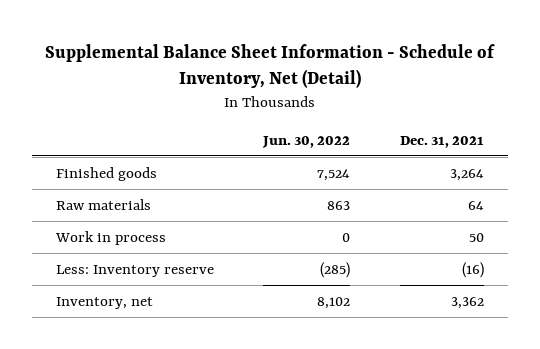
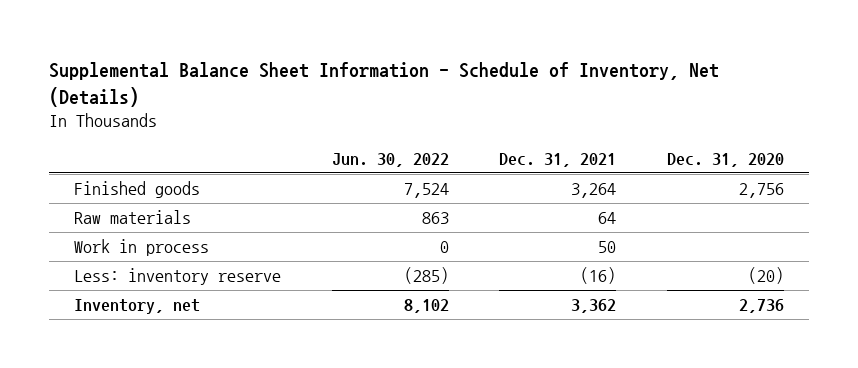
[44,43,495,89] Supplemental Balance Sheet Information - Schedule of Inventory, Net (Detail) -> [48,61,719,107] Supplemental Balance Sheet Information - Schedule of Inventory, Net (Details)
none -> [666,152,784,167] Dec. 31, 2020
[56,264,215,277] Less: Inventory reserve -> [74,268,282,286] Less: inventory reserve

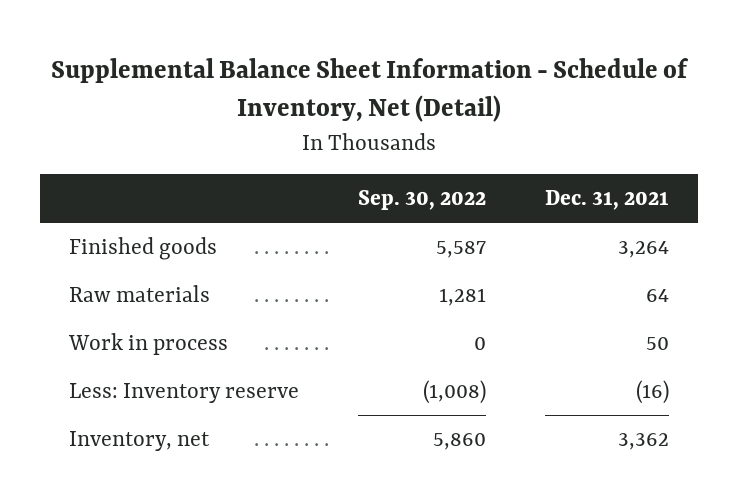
[48,61,719,107] Supplemental Balance Sheet Information - Schedule of Inventory, Net (Details) -> [50,58,689,123] Supplemental Balance Sheet Information - Schedule of Inventory, Net (Detail)
[331,152,449,167] Jun. 30, 2022 -> none
[666,152,784,167] Dec. 31, 2020 -> none
none -> [357,190,486,211] Sep. 30, 2022
[74,268,282,286] Less: inventory reserve -> [69,383,300,404] Less: Inventory reserve

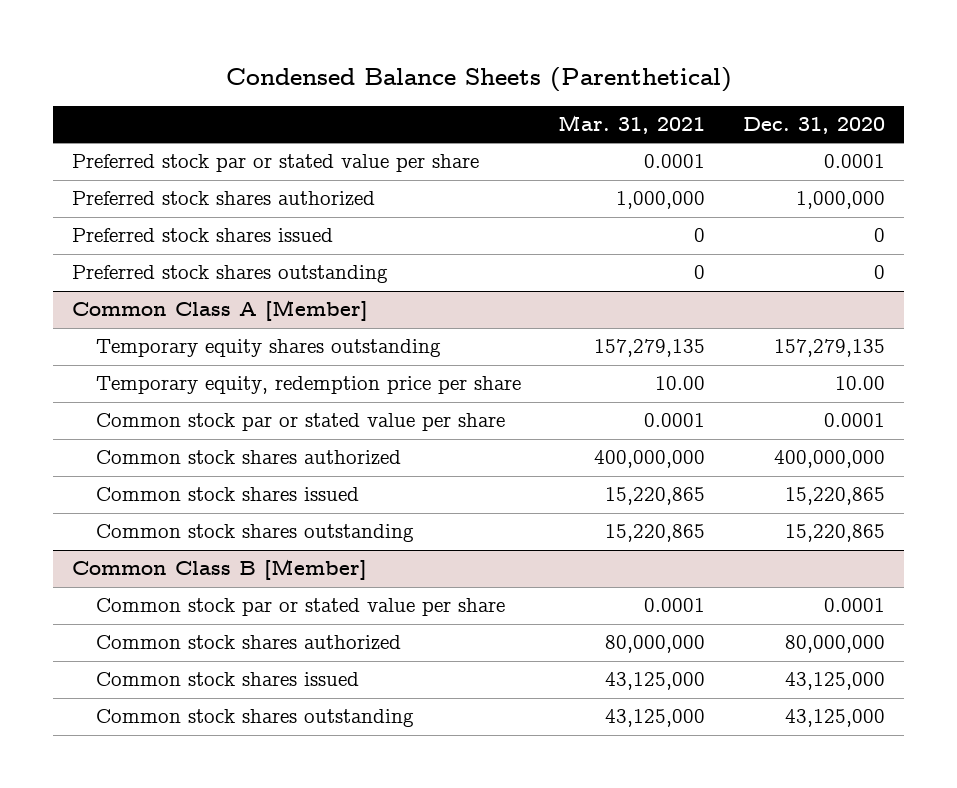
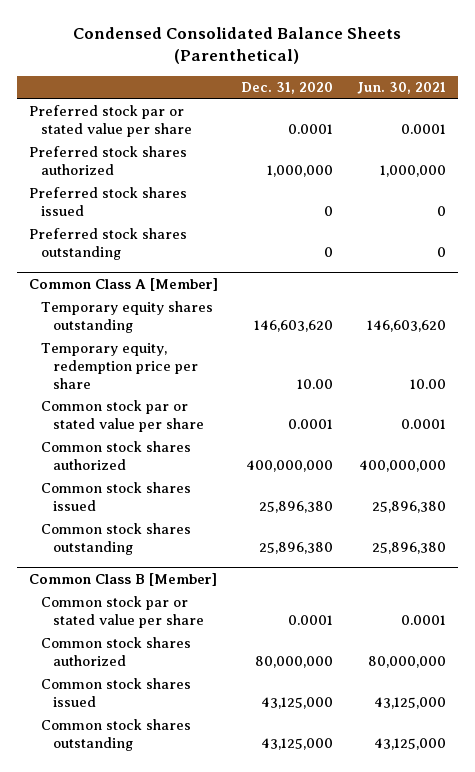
[225,67,732,93] Condensed Balance Sheets (Parenthetical) -> [73,27,402,65] Condensed Consolidated Balance Sheets (Parenthetical)
[558,115,706,135] Mar. 31, 2021 -> none
none -> [357,82,447,95] Jun. 30, 2021
[774,339,886,358] 157,279,135 -> [254,320,334,333] 146,603,620
[785,487,886,506] 15,220,865 -> [259,501,334,514] 25,896,380
[785,524,886,543] 15,220,865 -> [259,542,334,555] 25,896,380

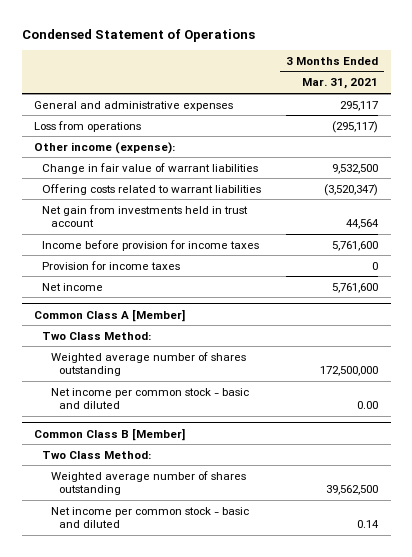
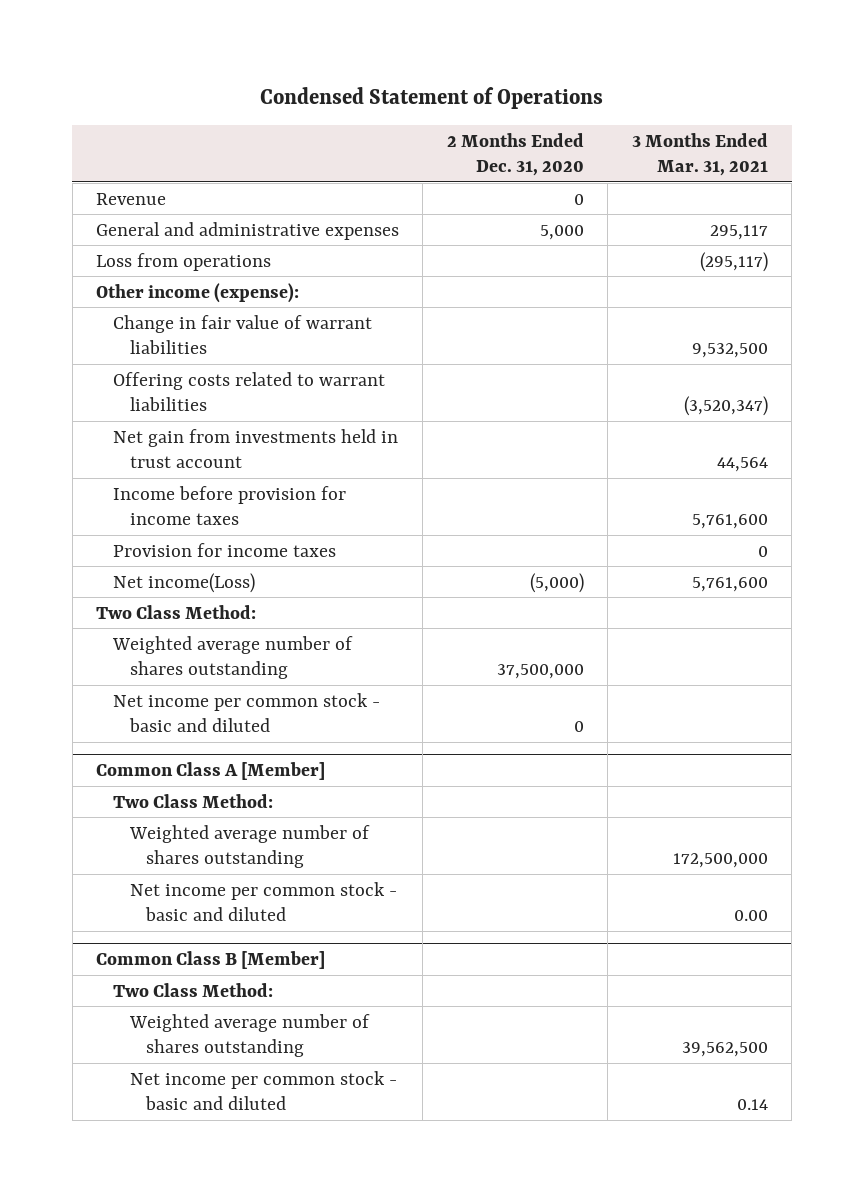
none -> [446,132,584,176] 2 Months Ended Dec. 31, 2020
none -> [96,192,167,205] Revenue
[42,282,104,291] Net income -> [112,572,255,593] Net income(Loss)
none -> [96,604,257,619] Two Class Method:
none -> [111,635,353,679] Weighted average number of shares outstanding
none -> [112,692,380,732] Net income per common stock - basic and diluted

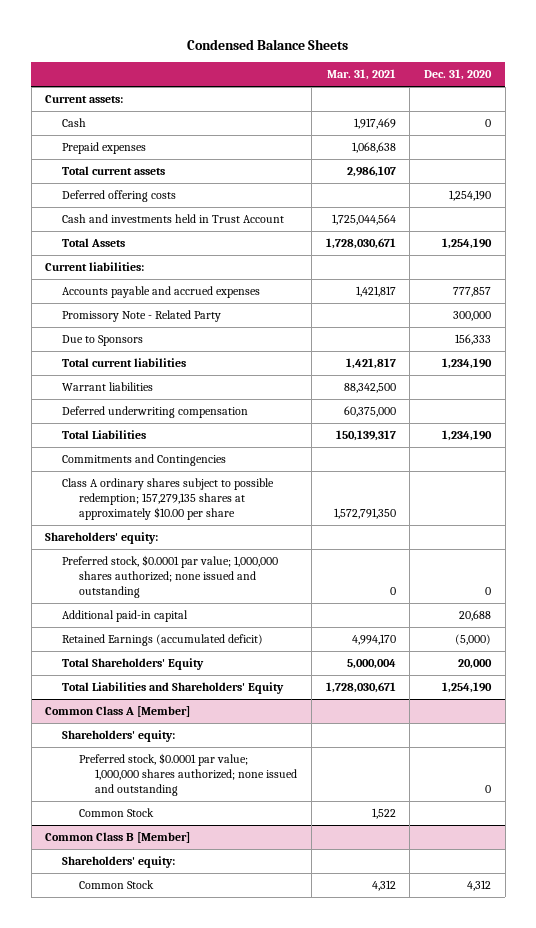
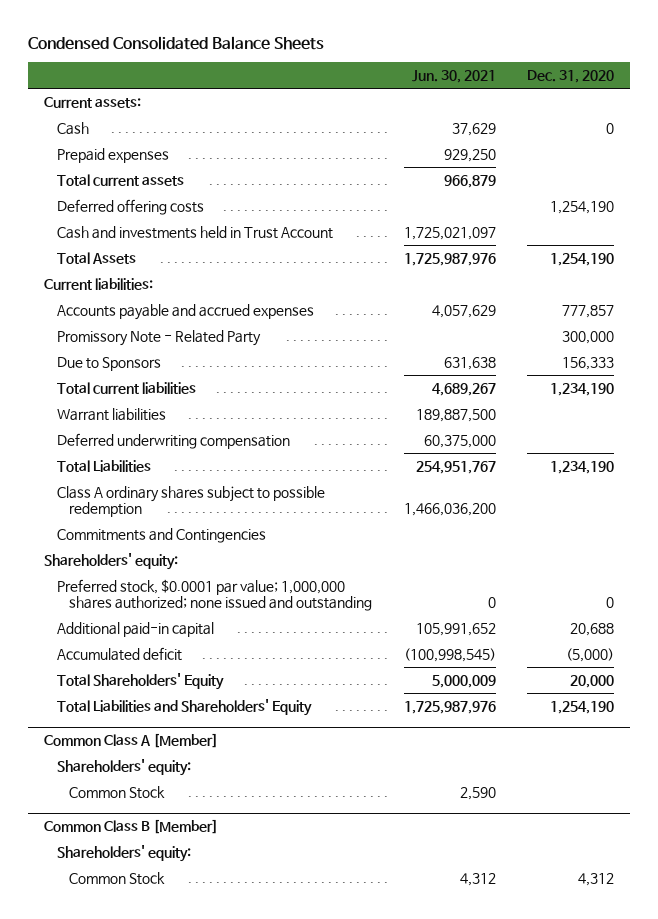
[187,38,349,50] Condensed Balance Sheets -> [28,36,325,51] Condensed Consolidated Balance Sheets
[326,69,396,81] Mar. 31, 2021 -> none
none -> [411,70,496,84] Jun. 30, 2021
none -> [56,485,325,517] Class A ordinary shares subject to possible redemption
[62,478,275,521] Class A ordinary shares subject to possible redemption; 157,279,135 shares at approximately $10.00 per share -> none
[62,634,264,647] Retained Earnings (accumulated deficit) -> [56,646,182,661] Accumulated deficit
[78,753,298,797] Preferred stock, $0.0001 par value; 1,000,000 shares authorized; none issued and outstanding -> none

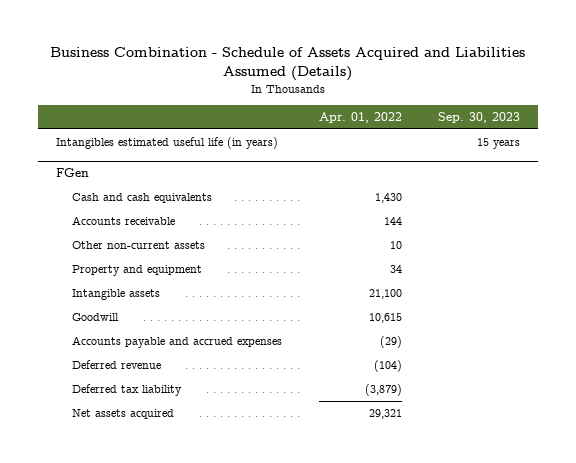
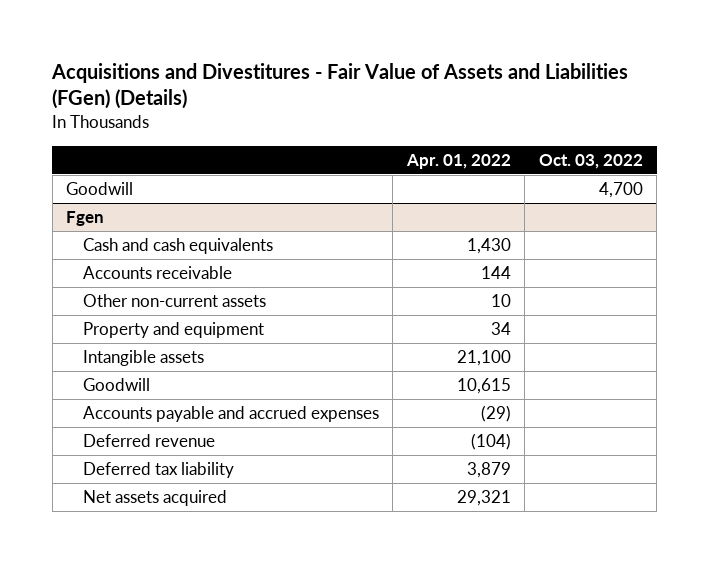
[50,47,526,82] Business Combination - Schedule of Assets Acquired and Liabilities Assumed (Details) -> [51,62,629,110] Acquisitions and Divestitures - Fair Value of Assets and Liabilities (FGen) (Details)
[437,111,520,123] Sep. 30, 2023 -> none
none -> [538,153,643,169] Oct. 03, 2022
[56,137,279,150] Intangibles estimated useful life (in years) -> none
none -> [65,182,133,196] Goodwill
[56,168,90,178] FGen -> [65,211,104,227] Fgen
[364,384,402,397] (3,879) -> [466,462,511,479] 3,879

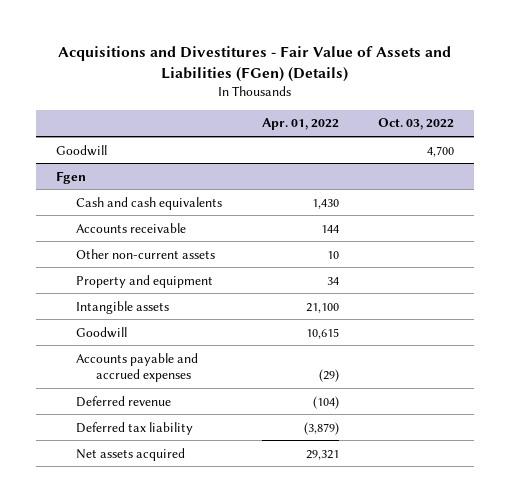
[466,462,511,479] 3,879 -> [303,421,339,435] (3,879)

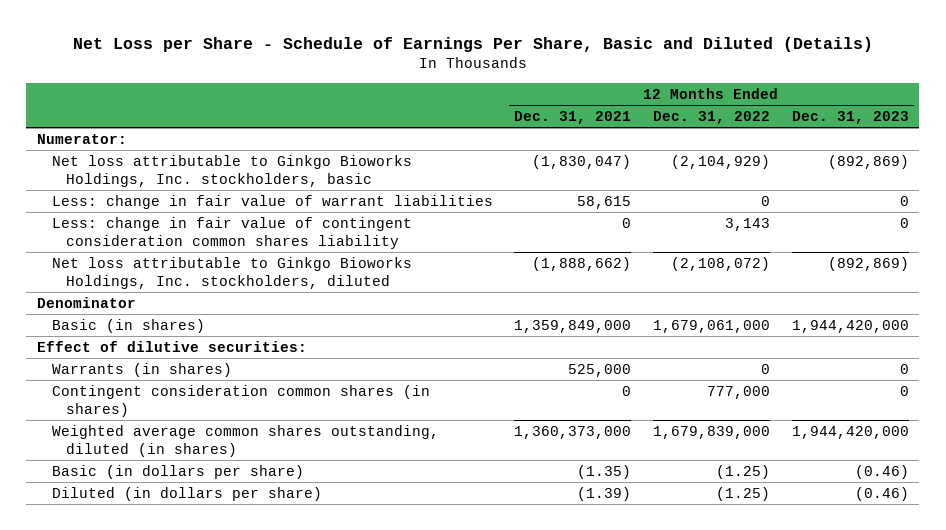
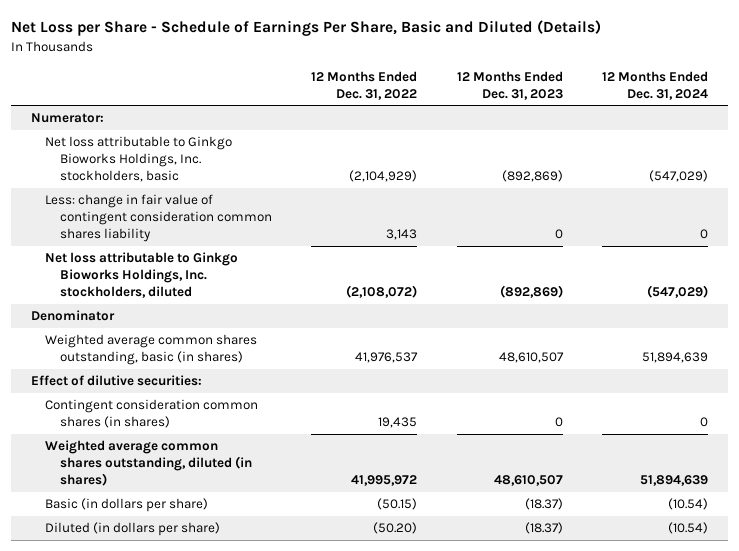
[514,110,632,124] Dec. 31, 2021 -> none
none -> [602,70,709,100] 12 Months Ended Dec. 31, 2024
[51,194,493,209] Less: change in fair value of warrant liabilities -> none
[51,318,205,333] Basic (in shares) -> [45,334,258,366] Weighted average common shares outstanding, basic (in shares)
[652,319,770,333] 1,679,061,000 -> [355,352,419,364] 41,976,537
[791,319,909,333] 1,944,420,000 -> [498,352,564,364] 48,610,507
[51,362,232,377] Warrants (in shares) -> none
[706,385,770,399] 777,000 -> [378,417,418,429] 19,435
[652,425,770,439] 1,679,839,000 -> [351,475,418,487] 41,995,972
[791,425,909,439] 1,944,420,000 -> [493,475,563,487] 48,610,507
[715,464,770,479] (1.25) -> [377,498,418,511] (50.15)
[854,464,909,479] (0.46) -> [524,498,563,511] (18.37)
[715,486,770,501] (1.25) -> [373,522,418,535] (50.20)
[854,486,909,501] (0.46) -> [524,522,563,535] (18.37)

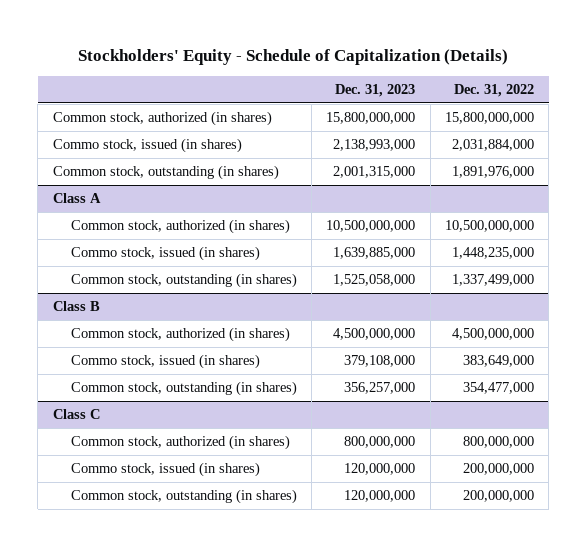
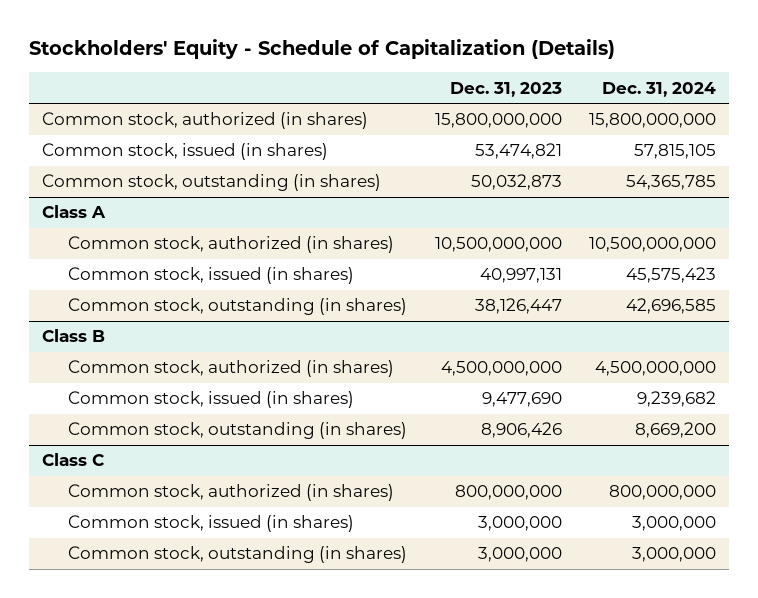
[453,83,534,97] Dec. 31, 2022 -> none
none -> [601,81,716,97] Dec. 31, 2024
[52,138,242,154] Commo stock, issued (in shares) -> [42,143,329,161] Common stock, issued (in shares)
[333,139,416,152] 2,138,993,000 -> [474,143,562,160] 53,474,821
[333,166,416,179] 2,001,315,000 -> [470,174,562,191] 50,032,873
[71,246,261,262] Commo stock, issued (in shares) -> [68,267,355,285] Common stock, issued (in shares)
[333,247,416,260] 1,639,885,000 -> [479,268,562,284] 40,997,131
[333,274,416,287] 1,525,058,000 -> [474,298,562,315] 38,126,447
[71,354,261,370] Commo stock, issued (in shares) -> [68,391,355,409] Common stock, issued (in shares)
[344,355,416,368] 379,108,000 -> [481,392,562,408] 9,477,690
[344,382,416,395] 356,257,000 -> [480,422,562,439] 8,906,426
[71,462,261,478] Commo stock, issued (in shares) -> [68,515,355,533] Common stock, issued (in shares)
[344,463,416,476] 120,000,000 -> [477,516,562,532] 3,000,000
[344,490,416,503] 120,000,000 -> [477,547,562,563] 3,000,000

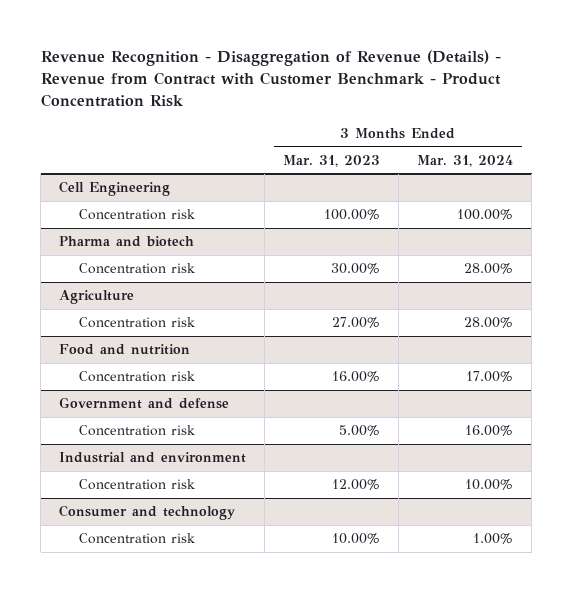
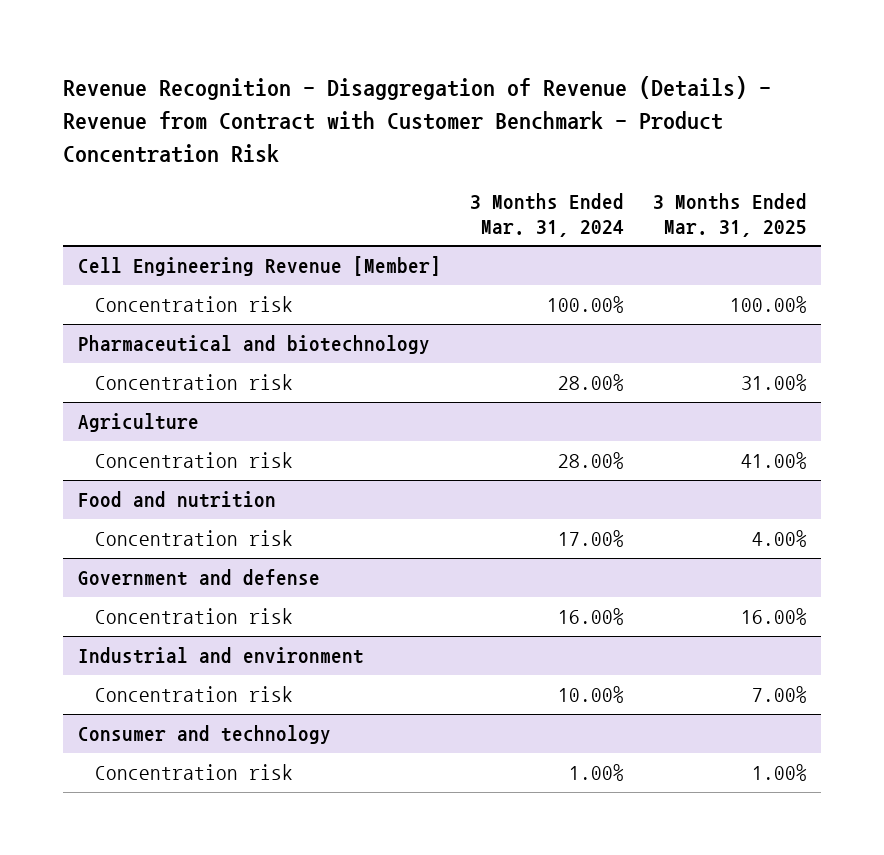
[283,154,381,167] Mar. 31, 2023 -> none
none -> [652,192,807,237] 3 Months Ended Mar. 31, 2025
[59,181,171,197] Cell Engineering -> [77,256,441,277] Cell Engineering Revenue [Member]
[59,236,195,248] Pharma and biotech -> [77,335,430,355] Pharmaceutical and biotechnology

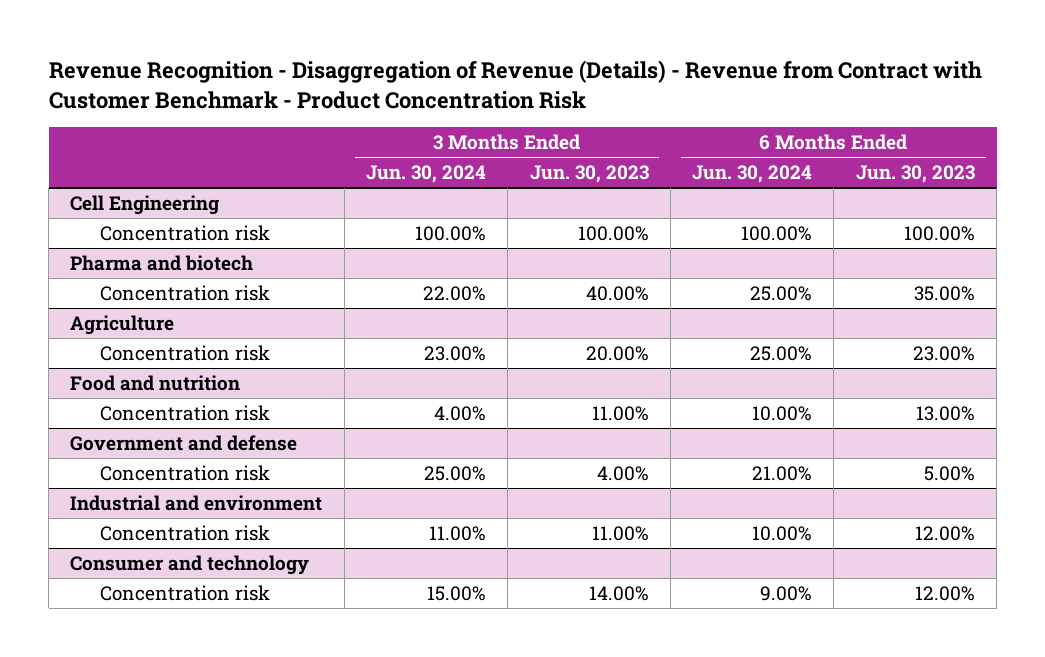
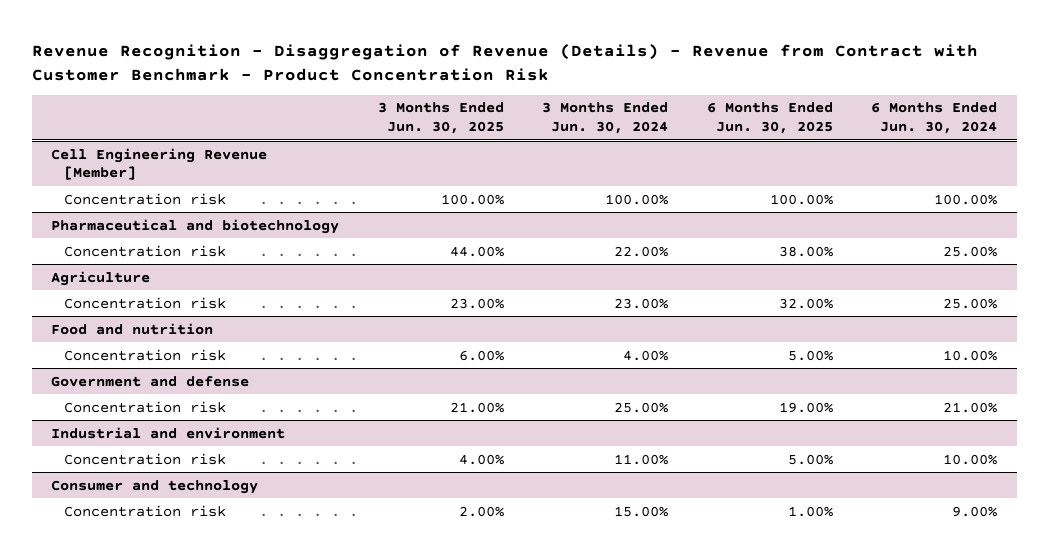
[529,165,649,184] Jun. 30, 2023 -> none
[855,165,975,184] Jun. 30, 2023 -> none
none -> [377,102,504,134] 3 Months Ended Jun. 30, 2025
none -> [706,102,833,134] 6 Months Ended Jun. 30, 2025
[70,194,220,215] Cell Engineering -> [51,147,268,181] Cell Engineering Revenue [Member]
[70,254,254,271] Pharma and biotech -> [51,218,340,234] Pharmaceutical and biotechnology

